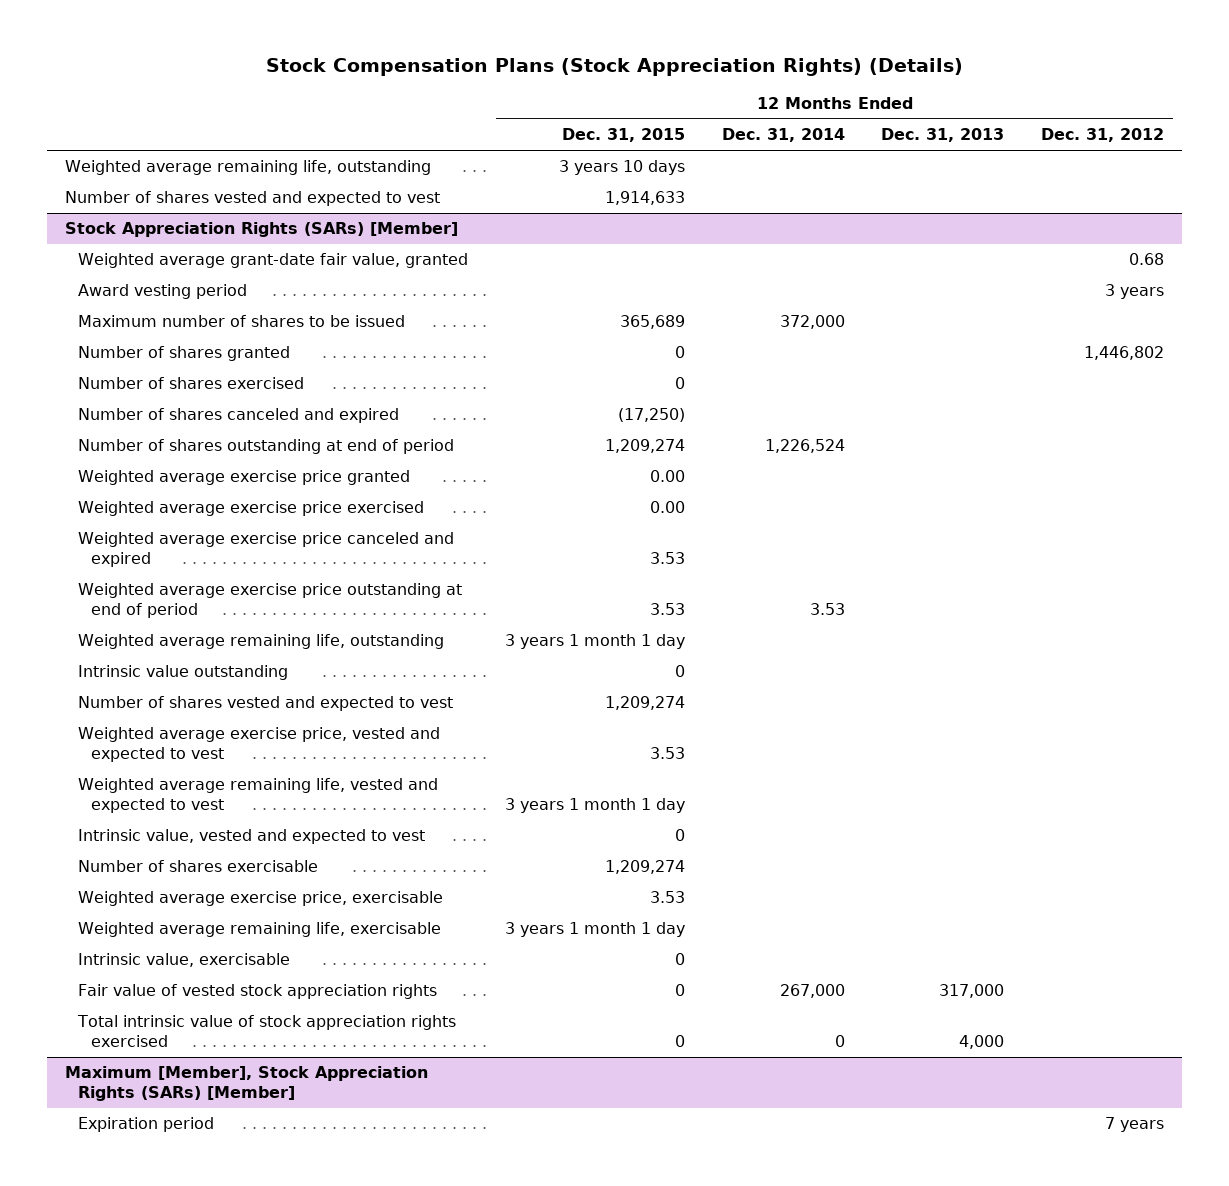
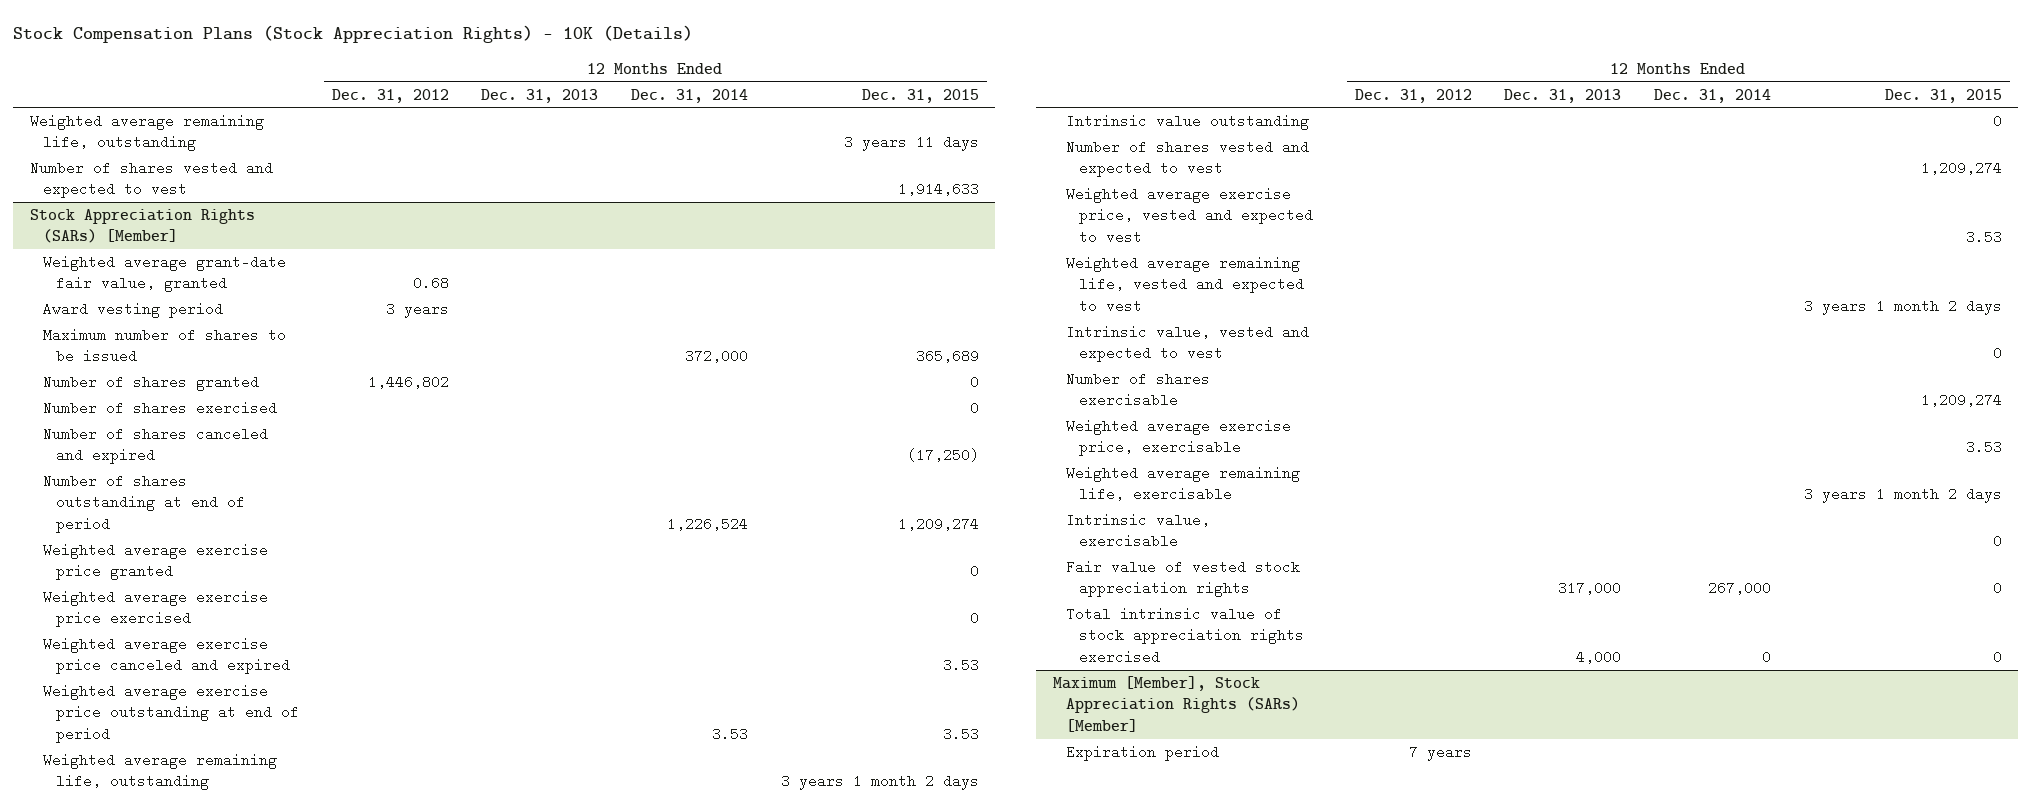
[265,57,963,76] Stock Compensation Plans (Stock Appreciation Rights) (Details) -> [13,25,694,44] Stock Compensation Plans (Stock Appreciation Rights) - 10K (Details)
[558,160,685,176] 3 years 10 days -> [843,135,979,152] 3 years 11 days
[649,470,685,483] 0.00 -> [969,564,979,579] 0
[649,501,685,514] 0.00 -> [969,611,979,626] 0
[504,634,685,650] 3 years 1 month 1 day -> [780,774,979,791] 3 years 1 month 2 days
[504,797,685,813] 3 years 1 month 1 day -> [1803,298,2002,315] 3 years 1 month 2 days
[504,922,685,938] 3 years 1 month 1 day -> [1803,487,2002,504] 3 years 1 month 2 days

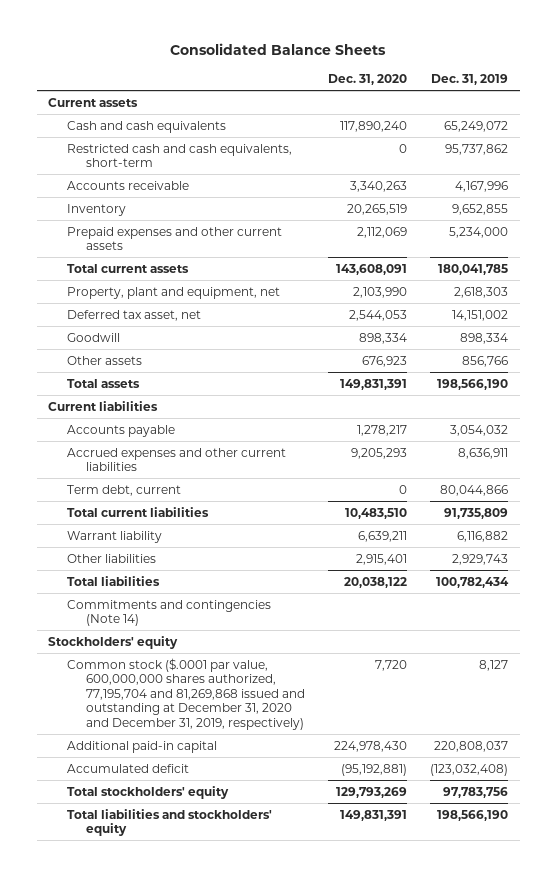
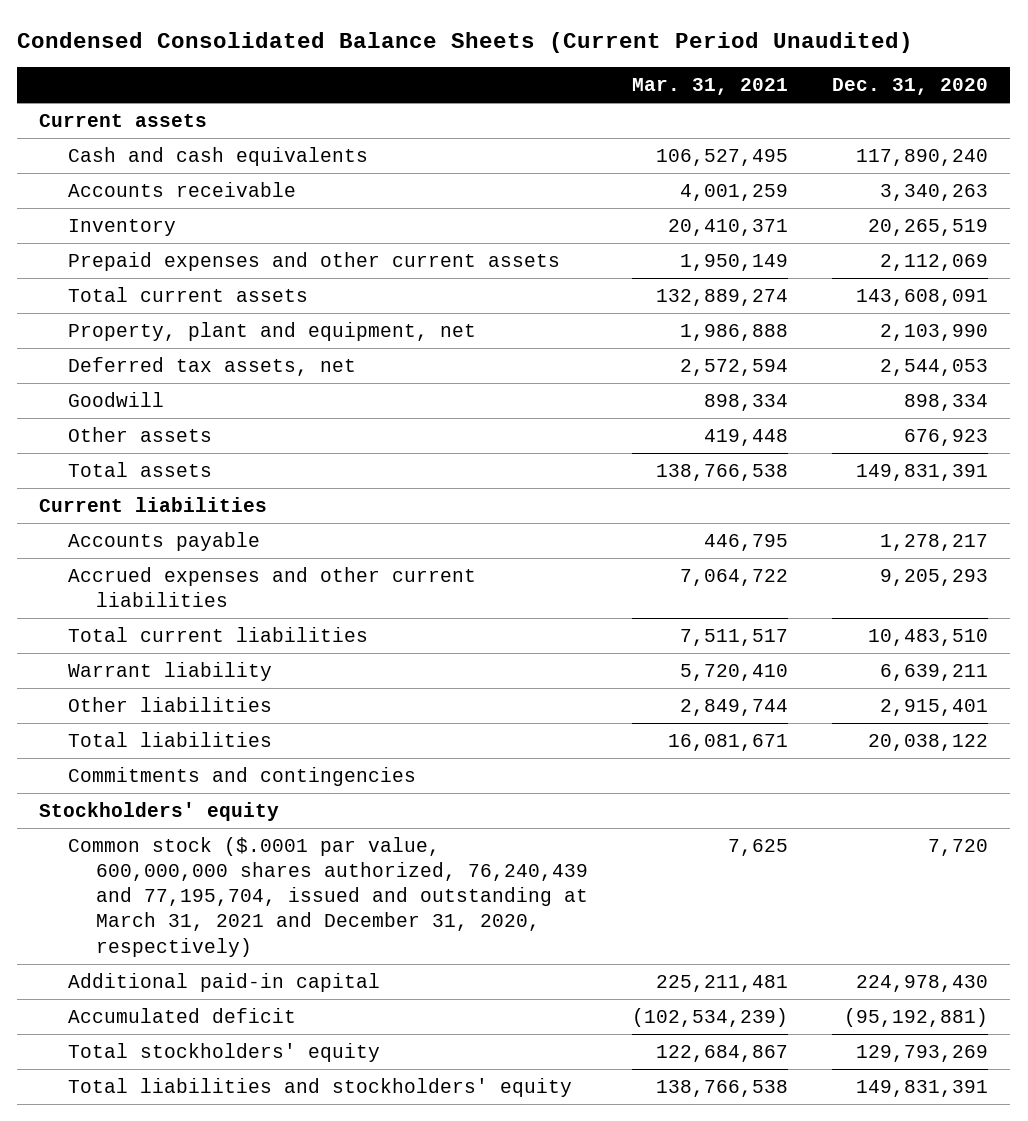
[170,43,387,56] Consolidated Balance Sheets -> [17,31,914,53] Condensed Consolidated Balance Sheets (Current Period Unaudited)
[431,73,509,85] Dec. 31, 2019 -> none
none -> [632,78,789,96] Mar. 31, 2021
[67,143,293,168] Restricted cash and cash equivalents, short-term -> none
[67,309,202,321] Deferred tax asset, net -> [67,356,356,376] Deferred tax assets, net
[67,484,182,496] Term debt, current -> none
[67,599,272,627] Commitments and contingencies (Note 14) -> [67,766,416,786] Commitments and contingencies
[67,657,305,731] Common stock ($.0001 par value, 600,000,000 shares authorized, 77,195,704 and 81,269,868 issued and outstanding at December 31, 2020 and December 31, 2019, respectively) -> [67,836,589,957] Common stock ($.0001 par value, 600,000,000 shares authorized, 76,240,439 and 77,195,704, issued and outstanding at March 31, 2021 and December 31, 2020, respectively)

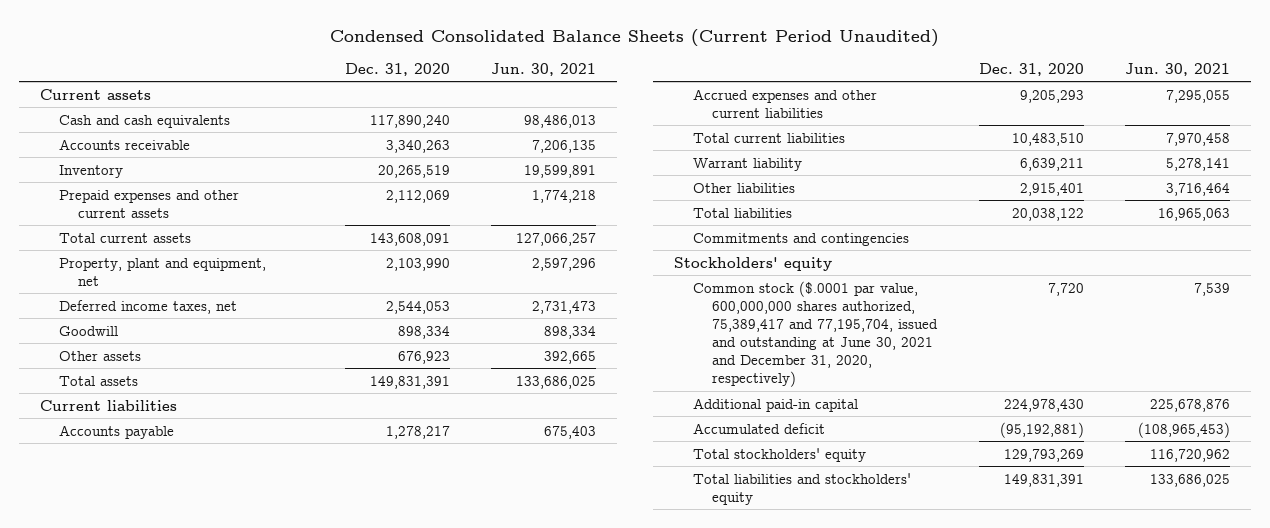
[632,78,789,96] Mar. 31, 2021 -> none
none -> [491,62,597,76] Jun. 30, 2021
[67,356,356,376] Deferred tax assets, net -> [59,299,238,314] Deferred income taxes, net
[67,836,589,957] Common stock ($.0001 par value, 600,000,000 shares authorized, 76,240,439 and 77,195,704, issued and outstanding at March 31, 2021 and December 31, 2020, respectively) -> [693,280,939,388] Common stock ($.0001 par value, 600,000,000 shares authorized, 75,389,417 and 77,195,704, issued and outstanding at June 30, 2021 and December 31, 2020, respectively)

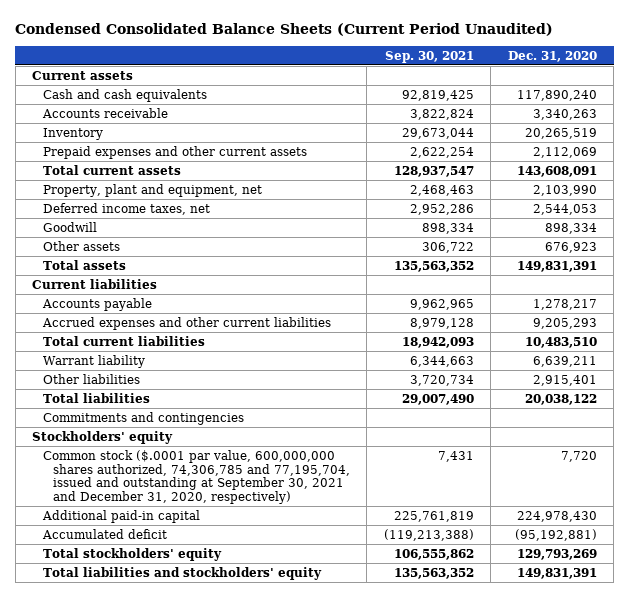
[491,62,597,76] Jun. 30, 2021 -> none
none -> [384,50,474,63] Sep. 30, 2021
[693,280,939,388] Common stock ($.0001 par value, 600,000,000 shares authorized, 75,389,417 and 77,195,704, issued and outstanding at June 30, 2021 and December 31, 2020, respectively) -> [42,449,350,505] Common stock ($.0001 par value, 600,000,000 shares authorized, 74,306,785 and 77,195,704, issued and outstanding at September 30, 2021 and December 31, 2020, respectively)

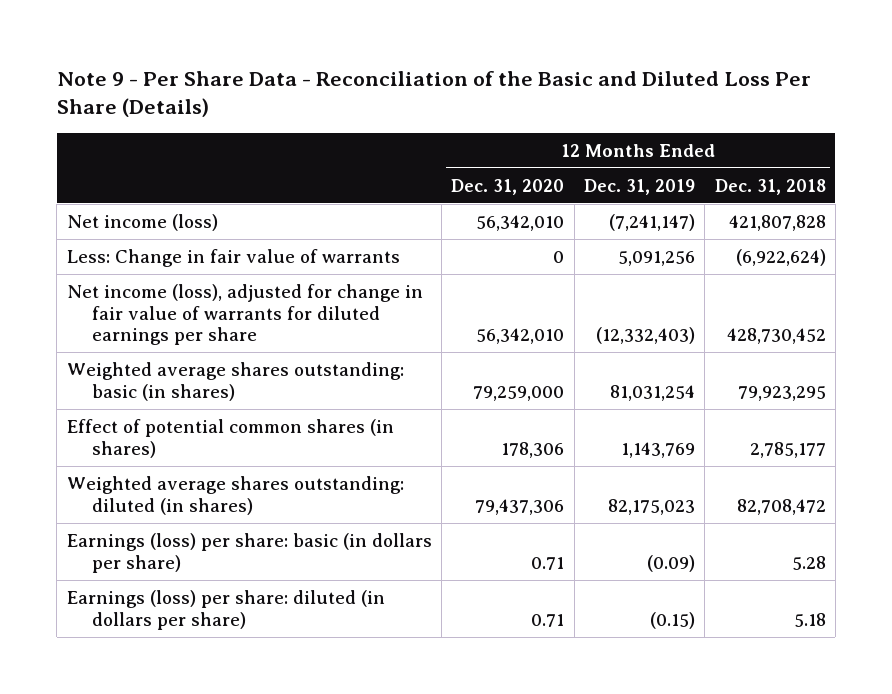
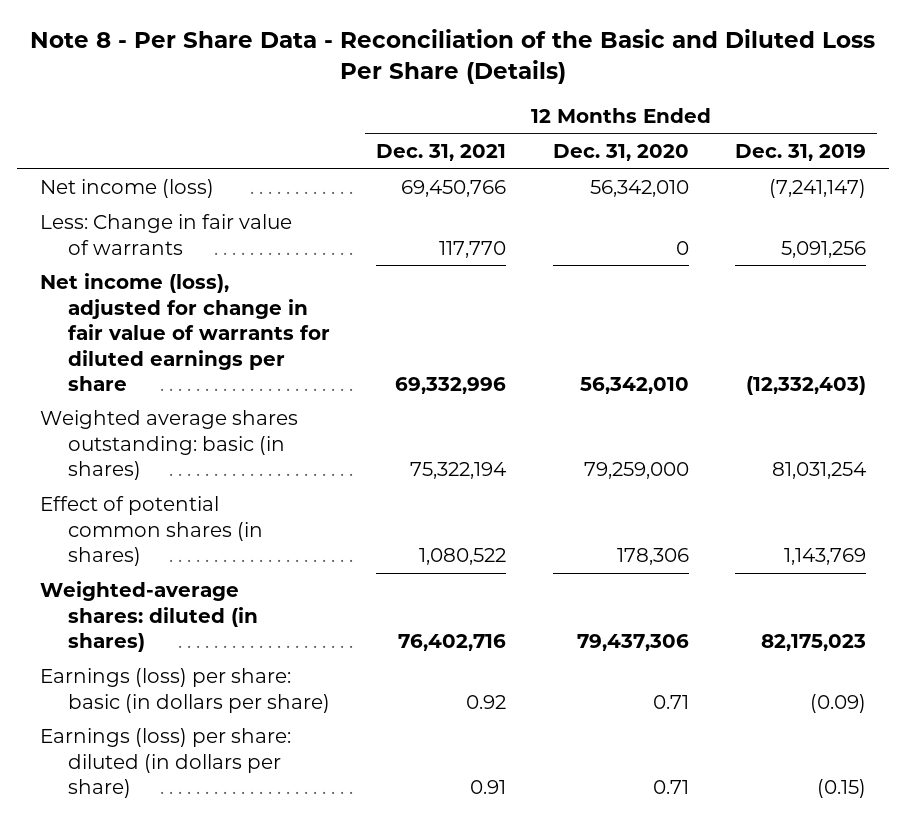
[56,70,811,118] Note 9 - Per Share Data - Reconciliation of the Basic and Diluted Loss Per Share (Details) -> [29,28,875,84] Note 8 - Per Share Data - Reconciliation of the Basic and Diluted Loss Per Share (Details)
[714,178,826,195] Dec. 31, 2018 -> none
none -> [376,144,507,162] Dec. 31, 2021
[66,475,404,515] Weighted average shares outstanding: diluted (in shares) -> [39,581,259,653] Weighted-average shares: diluted (in shares)

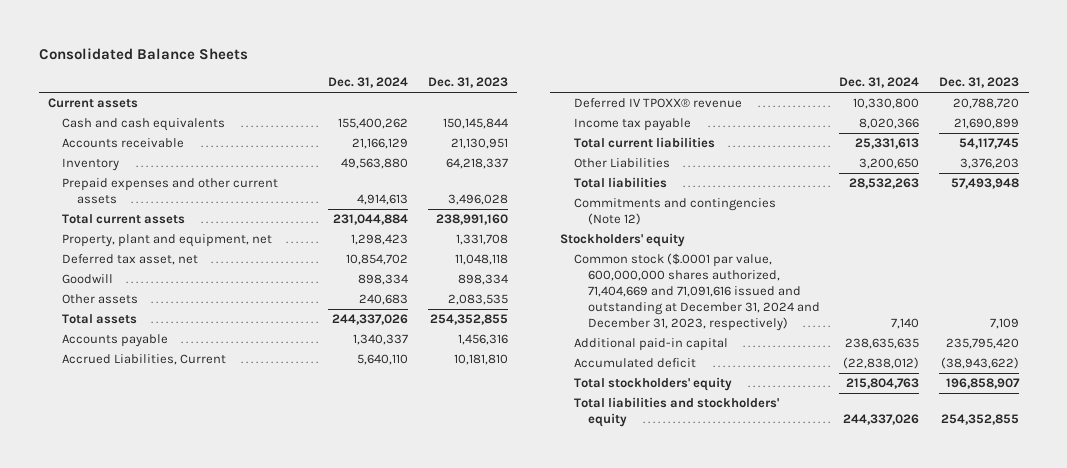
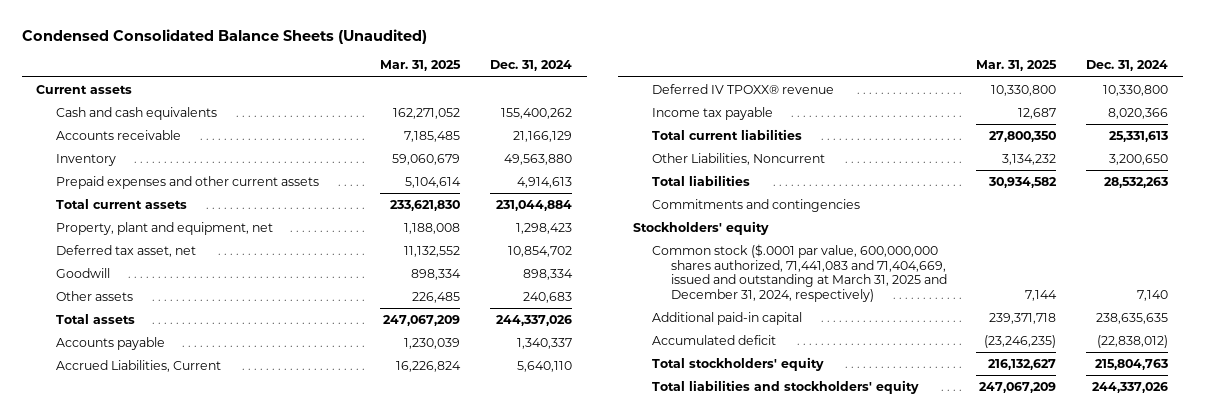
[38,47,248,60] Consolidated Balance Sheets -> [21,29,427,45] Condensed Consolidated Balance Sheets (Unaudited)
[427,77,508,89] Dec. 31, 2023 -> none
none -> [380,60,462,72] Mar. 31, 2025
[573,158,670,169] Other Liabilities -> [651,152,825,165] Other Liabilities, Noncurrent
[573,198,776,226] Commitments and contingencies (Note 12) -> [651,198,860,212] Commitments and contingencies
[573,253,820,331] Common stock ($.0001 par value, 600,000,000 shares authorized, 71,404,669 and 71,091,616 issued and outstanding at December 31, 2024 and December 31, 2023, respectively) -> [651,243,947,303] Common stock ($.0001 par value, 600,000,000 shares authorized, 71,441,083 and 71,404,669, issued and outstanding at March 31, 2025 and December 31, 2024, respectively)

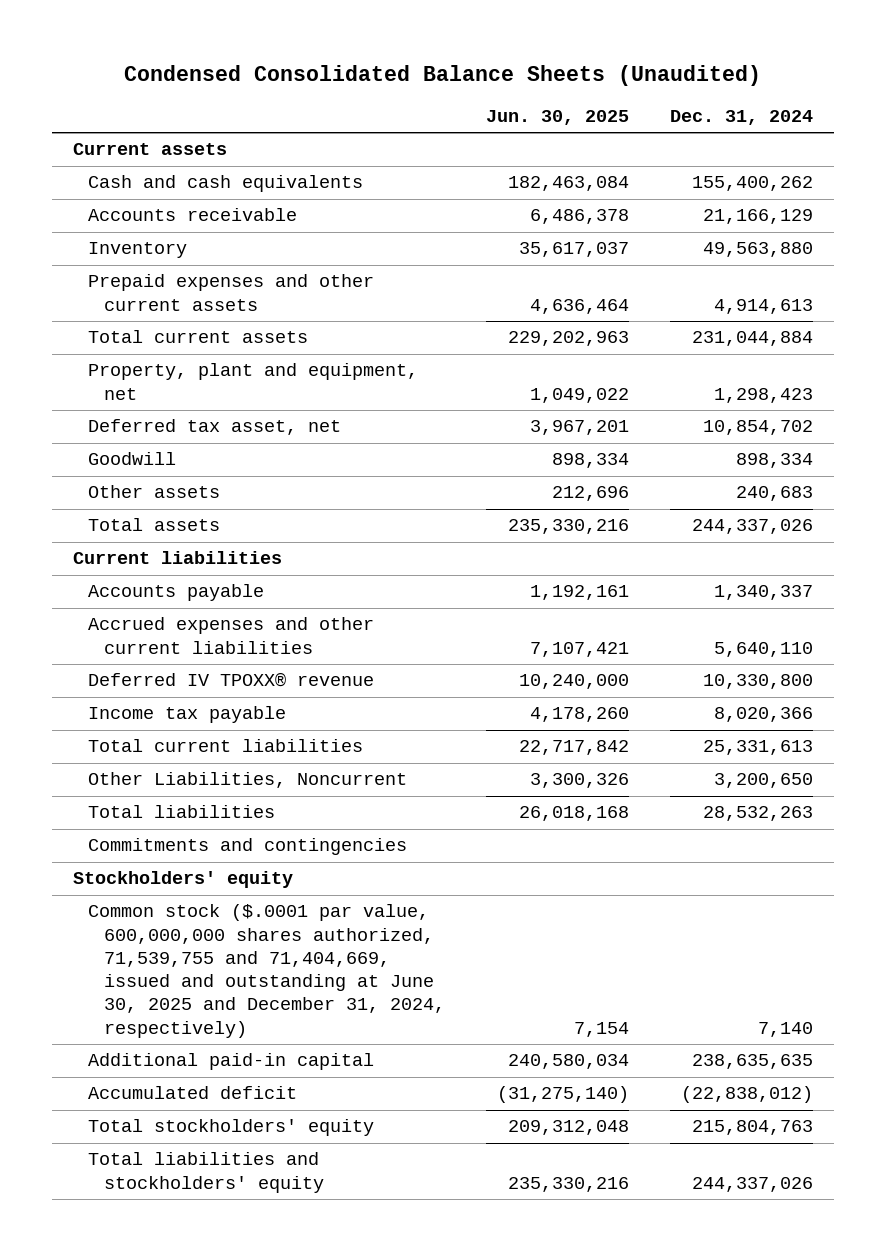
[380,60,462,72] Mar. 31, 2025 -> none
none -> [485,109,629,125] Jun. 30, 2025
none -> [72,551,282,565] Current liabilities
[55,359,221,372] Accrued Liabilities, Current -> [88,617,375,654] Accrued expenses and other current liabilities
[651,243,947,303] Common stock ($.0001 par value, 600,000,000 shares authorized, 71,441,083 and 71,404,669, issued and outstanding at March 31, 2025 and December 31, 2024, respectively) -> [88,904,445,1038] Common stock ($.0001 par value, 600,000,000 shares authorized, 71,539,755 and 71,404,669, issued and outstanding at June 30, 2025 and December 31, 2024, respectively)

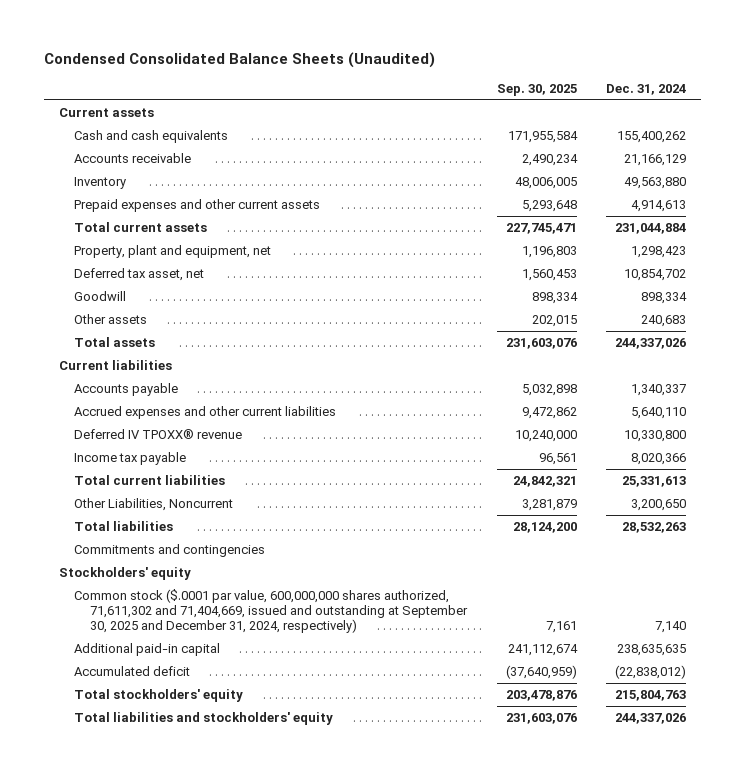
[485,109,629,125] Jun. 30, 2025 -> none
none -> [496,84,577,97] Sep. 30, 2025
[88,904,445,1038] Common stock ($.0001 par value, 600,000,000 shares authorized, 71,539,755 and 71,404,669, issued and outstanding at June 30, 2025 and December 31, 2024, respectively) -> [74,588,469,634] Common stock ($.0001 par value, 600,000,000 shares authorized, 71,611,302 and 71,404,669, issued and outstanding at September 30, 2025 and December 31, 2024, respectively)

